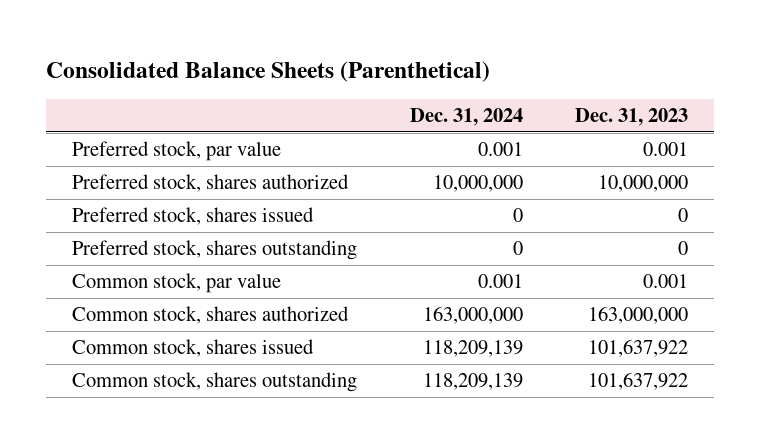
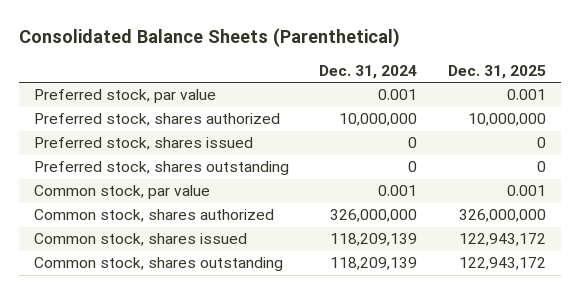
[575,108,689,127] Dec. 31, 2023 -> none
none -> [447,64,546,79] Dec. 31, 2025
[422,306,523,325] 163,000,000 -> [330,209,418,223] 326,000,000

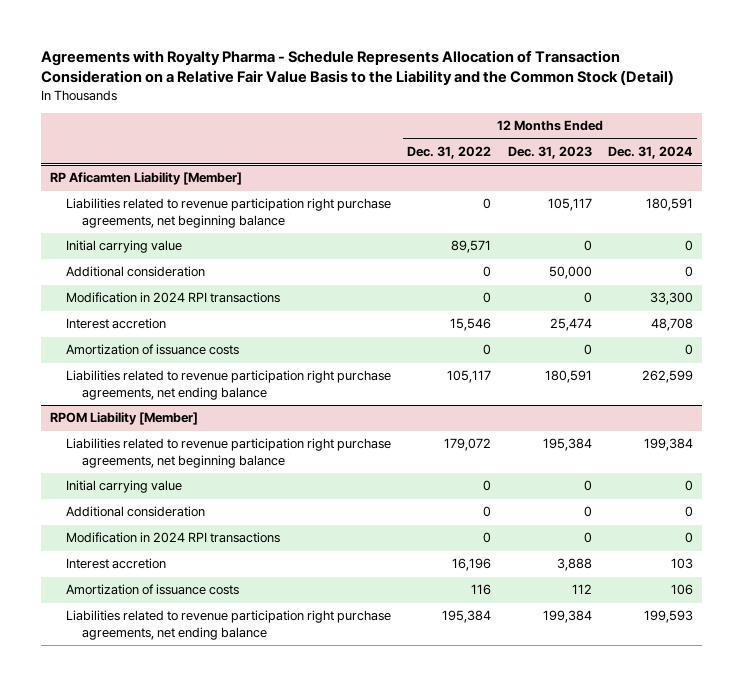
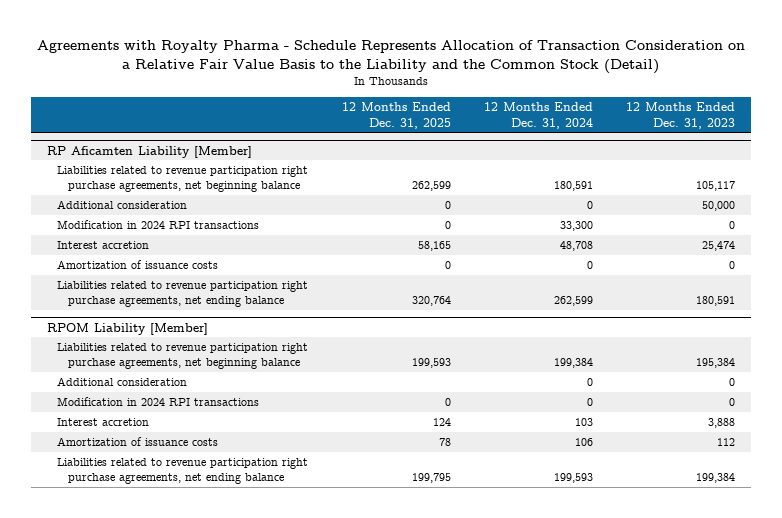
[407,145,492,159] Dec. 31, 2022 -> none
none -> [341,102,451,129] 12 Months Ended Dec. 31, 2025
[66,240,183,254] Initial carrying value -> none
[66,480,183,494] Initial carrying value -> none

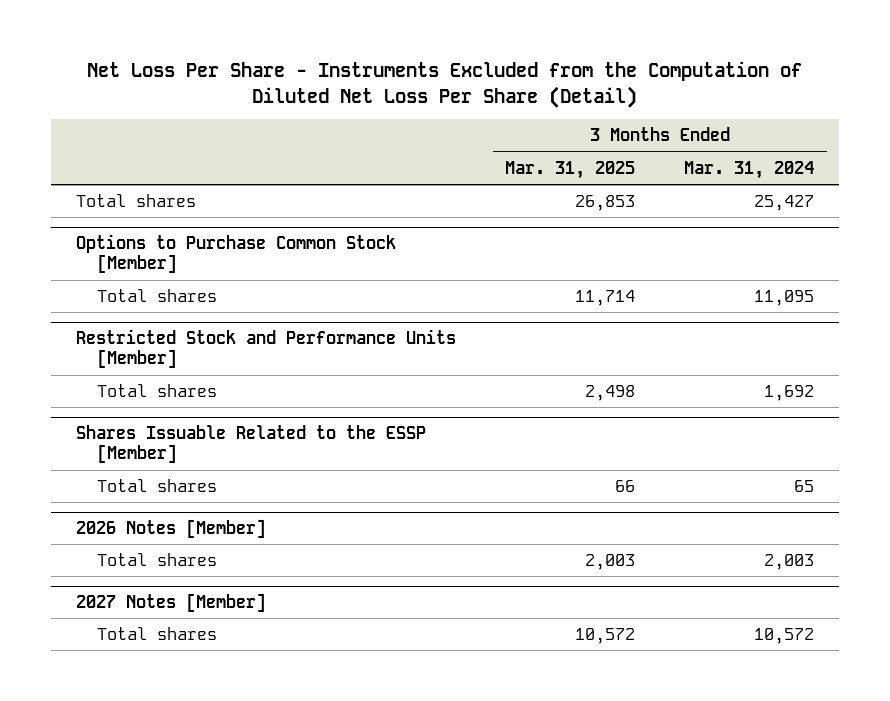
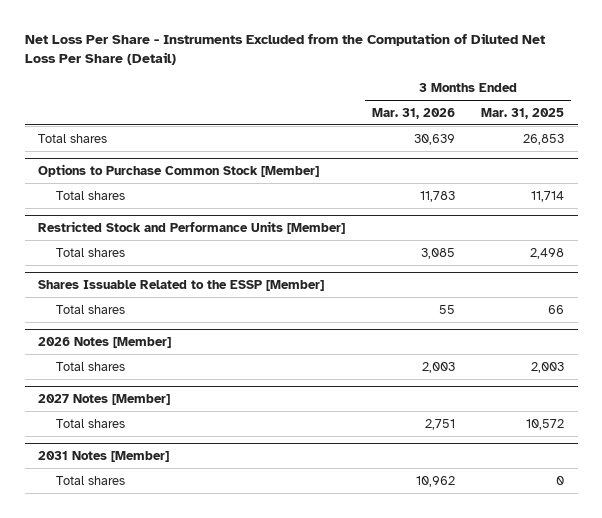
[684,160,815,179] Mar. 31, 2024 -> none
none -> [371,107,455,119] Mar. 31, 2026
none -> [38,451,170,463] 2031 Notes [Member]
none -> [56,475,126,485] Total shares

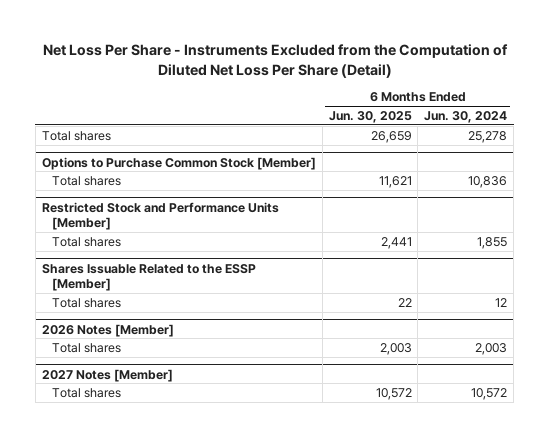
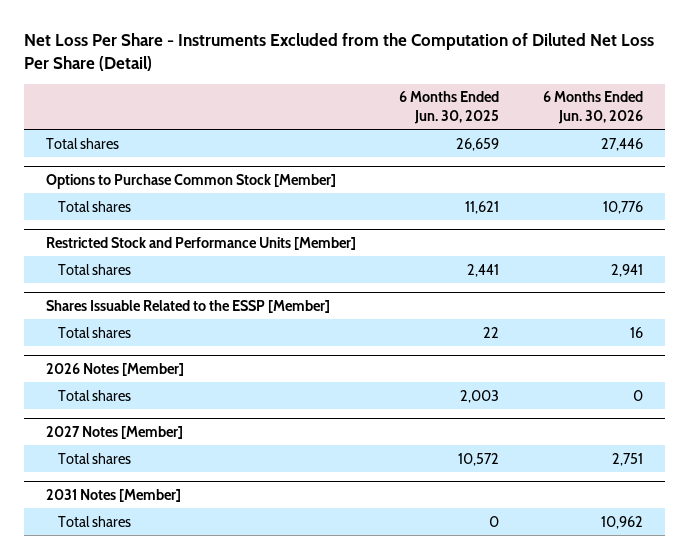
[424,110,508,123] Jun. 30, 2024 -> none
none -> [543,91,644,124] 6 Months Ended Jun. 30, 2026
none -> [45,488,181,502] 2031 Notes [Member]
none -> [58,515,132,527] Total shares

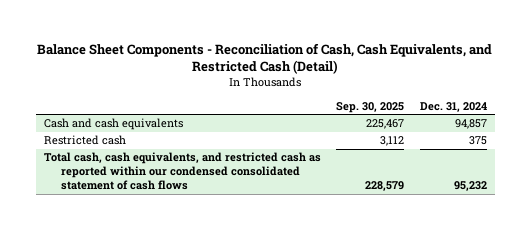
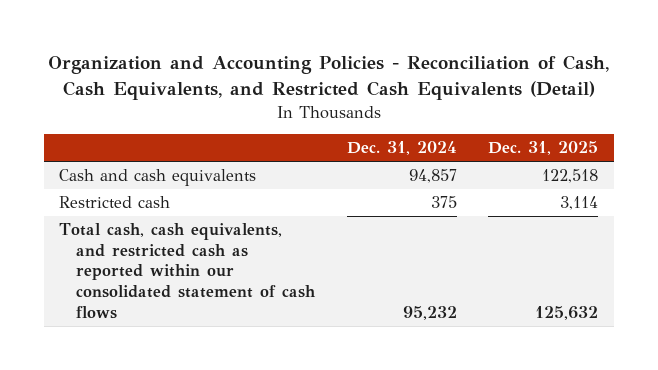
[37,42,493,75] Balance Sheet Components - Reconciliation of Cash, Cash Equivalents, and Restricted Cash (Detail) -> [47,55,609,101] Organization and Accounting Policies - Reconciliation of Cash, Cash Equivalents, and Restricted Cash Equivalents (Detail)
[336,101,405,113] Sep. 30, 2025 -> none
none -> [488,141,599,156] Dec. 31, 2025
[44,152,322,191] Total cash, cash equivalents, and restricted cash as reported within our condensed consolidated statement of cash flows -> [59,223,317,319] Total cash, cash equivalents, and restricted cash as reported within our consolidated statement of cash flows

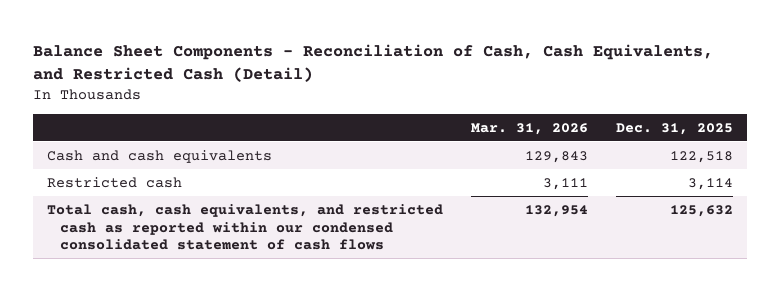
[47,55,609,101] Organization and Accounting Policies - Reconciliation of Cash, Cash Equivalents, and Restricted Cash Equivalents (Detail) -> [33,44,714,83] Balance Sheet Components - Reconciliation of Cash, Cash Equivalents, and Restricted Cash (Detail)
[346,141,457,156] Dec. 31, 2024 -> none
none -> [471,122,589,135] Mar. 31, 2026
[59,223,317,319] Total cash, cash equivalents, and restricted cash as reported within our consolidated statement of cash flows -> [47,203,444,251] Total cash, cash equivalents, and restricted cash as reported within our condensed consolidated statement of cash flows

